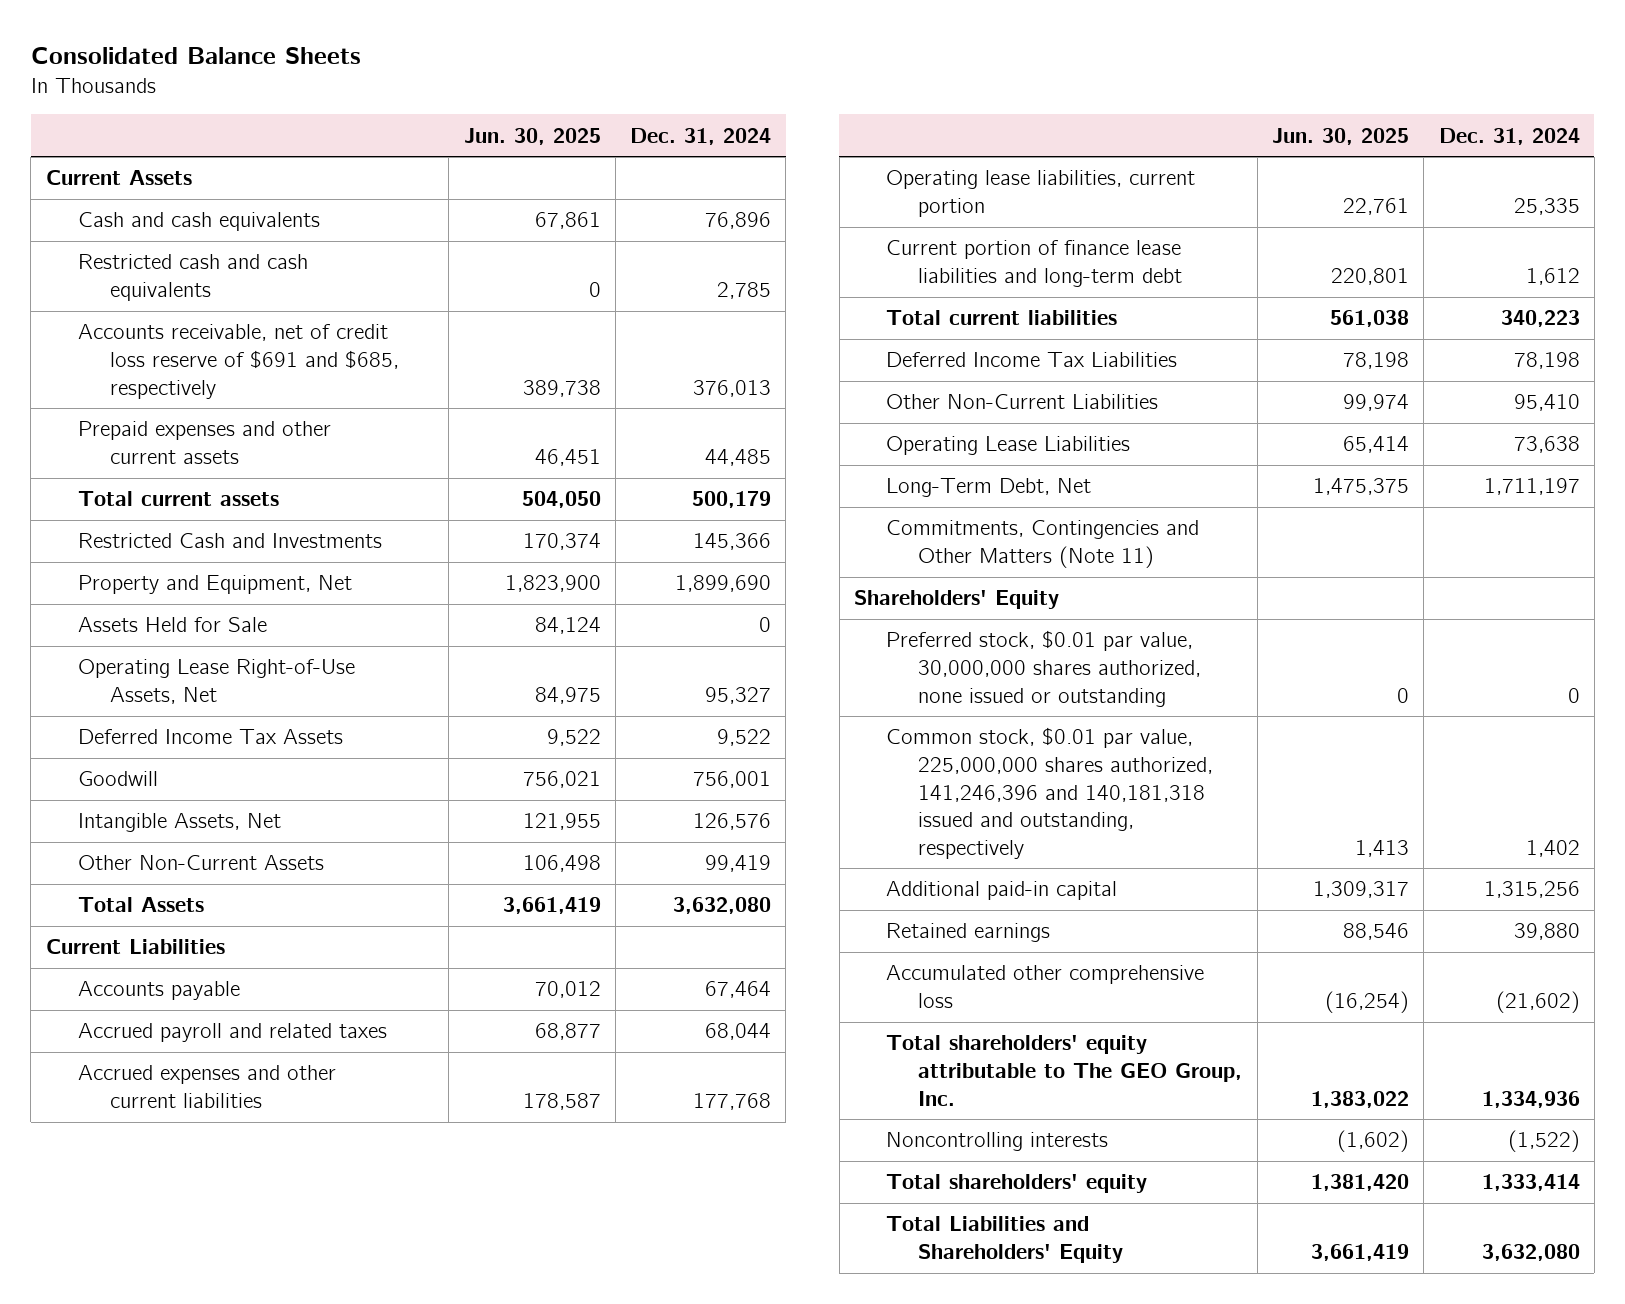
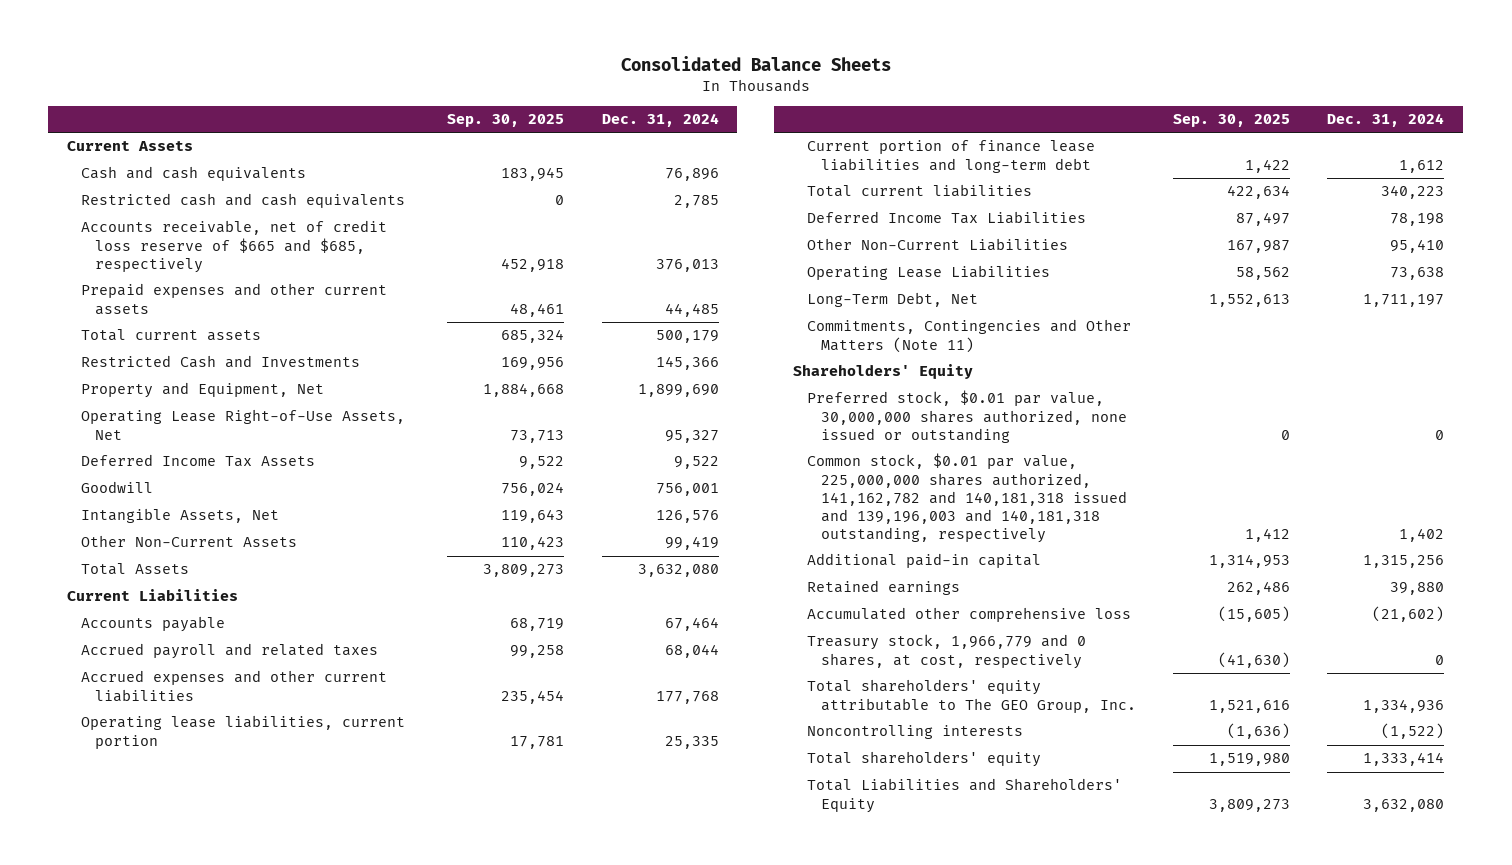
[463,127,601,145] Jun. 30, 2025 -> none
none -> [447,114,565,128] Sep. 30, 2025
[77,324,399,399] Accounts receivable, net of credit loss reserve of $691 and $685, respectively -> [81,220,388,273] Accounts receivable, net of credit loss reserve of $665 and $685, respectively
[77,617,267,633] Assets Held for Sale -> none
[886,727,1214,859] Common stock, $0.01 par value, 225,000,000 shares authorized, 141,246,396 and 140,181,318 issued and outstanding, respectively -> [806,453,1127,544] Common stock, $0.01 par value, 225,000,000 shares authorized, 141,162,782 and 140,181,318 issued and 139,196,003 and 140,181,318 outstanding, respectively
none -> [806,634,1086,669] Treasury stock, 1,966,779 and 0 shares, at cost, respectively

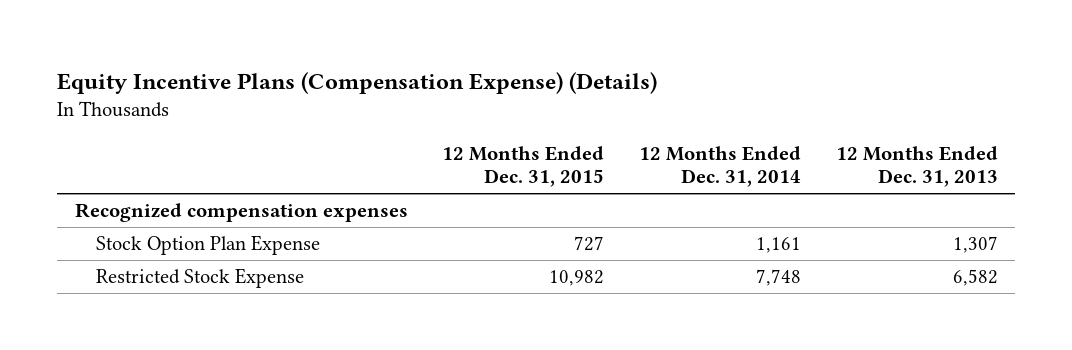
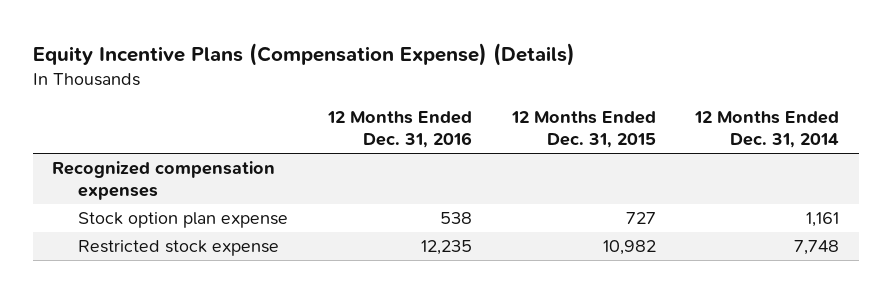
[835,145,998,188] 12 Months Ended Dec. 31, 2013 -> none
none -> [326,111,472,149] 12 Months Ended Dec. 31, 2016
[96,235,321,256] Stock Option Plan Expense -> [78,212,289,229] Stock option plan expense
[96,268,305,289] Restricted Stock Expense -> [78,240,280,257] Restricted stock expense

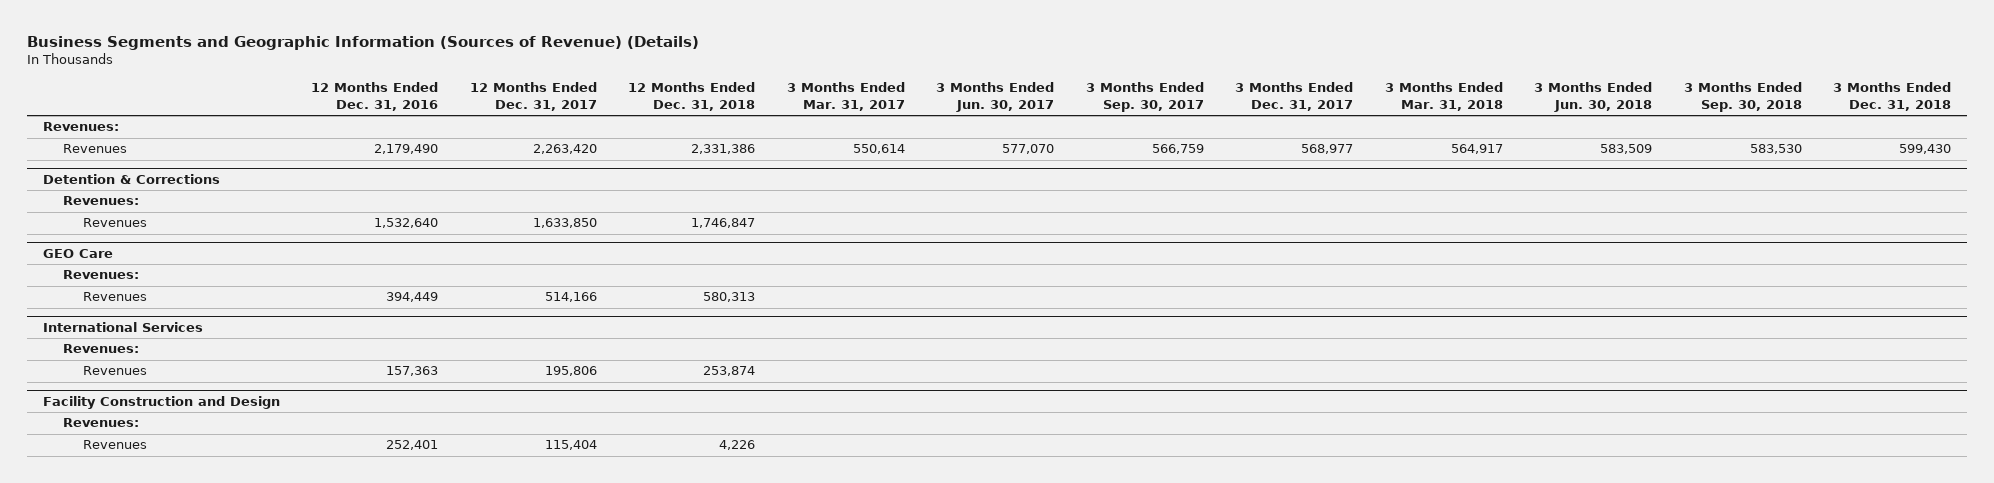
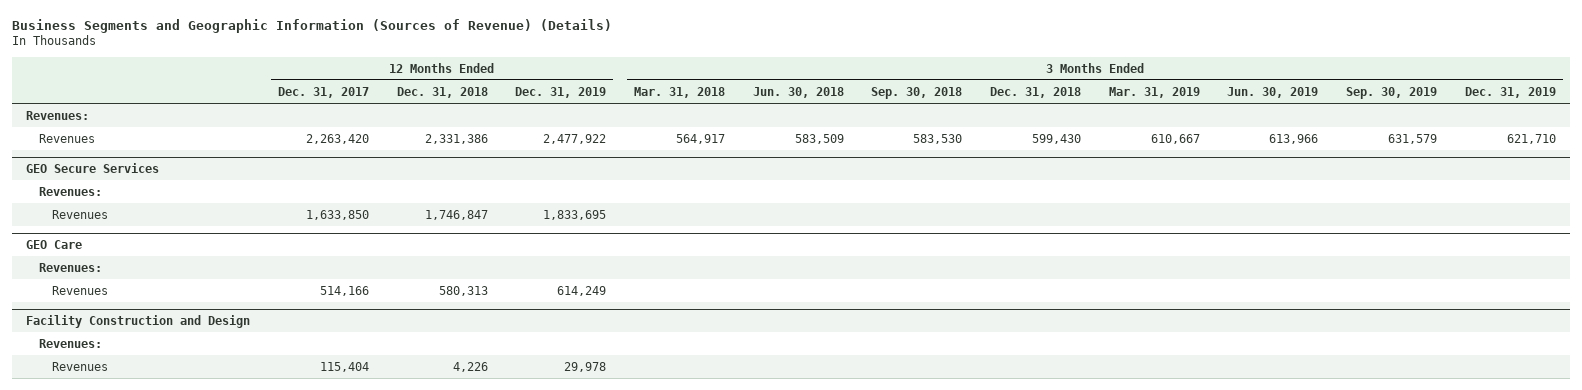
[311,82,439,112] 12 Months Ended Dec. 31, 2016 -> none
[786,82,905,112] 3 Months Ended Mar. 31, 2017 -> none
[936,82,1055,113] 3 Months Ended Jun. 30, 2017 -> none
[1085,82,1204,113] 3 Months Ended Sep. 30, 2017 -> none
[1235,82,1354,112] 3 Months Ended Dec. 31, 2017 -> none
none -> [515,86,607,98] Dec. 31, 2019
none -> [1108,86,1200,98] Mar. 31, 2019
none -> [1227,86,1319,98] Jun. 30, 2019
none -> [1346,86,1438,99] Sep. 30, 2019
none -> [1464,86,1556,98] Dec. 31, 2019
[42,173,220,184] Detention & Corrections -> none
none -> [26,163,160,174] GEO Secure Services
[42,321,203,332] International Services -> none
[62,344,139,354] Revenues: -> none
[83,366,148,376] Revenues -> none

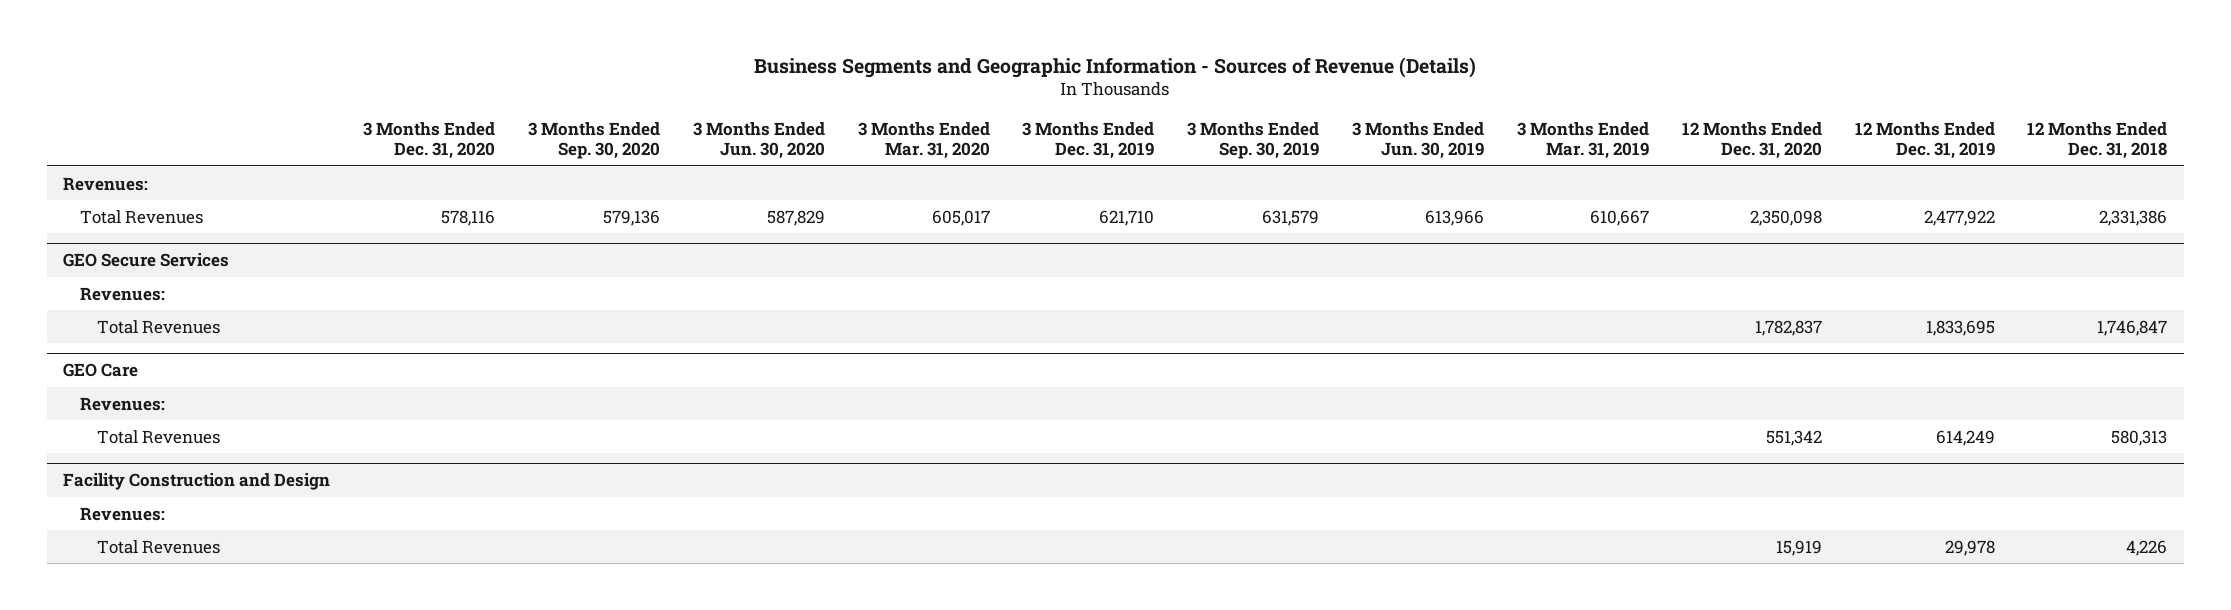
[12,19,613,34] Business Segments and Geographic Information (Sources of Revenue) (Details) -> [754,56,1477,78] Business Segments and Geographic Information - Sources of Revenue (Details)
[277,86,369,98] Dec. 31, 2017 -> none
[633,86,725,98] Mar. 31, 2018 -> none
[752,86,844,98] Jun. 30, 2018 -> none
[871,86,963,99] Sep. 30, 2018 -> none
[989,86,1081,98] Dec. 31, 2018 -> none
none -> [363,121,496,160] 3 Months Ended Dec. 31, 2020
none -> [527,121,660,160] 3 Months Ended Sep. 30, 2020
none -> [692,121,825,160] 3 Months Ended Jun. 30, 2020
none -> [857,121,990,160] 3 Months Ended Mar. 31, 2020
none -> [1681,121,1822,160] 12 Months Ended Dec. 31, 2020
[39,133,96,143] Revenues -> [80,209,204,224] Total Revenues
[51,209,108,219] Revenues -> [96,319,220,334] Total Revenues
[51,285,108,295] Revenues -> [96,429,220,444] Total Revenues
[51,361,108,371] Revenues -> [96,539,220,554] Total Revenues

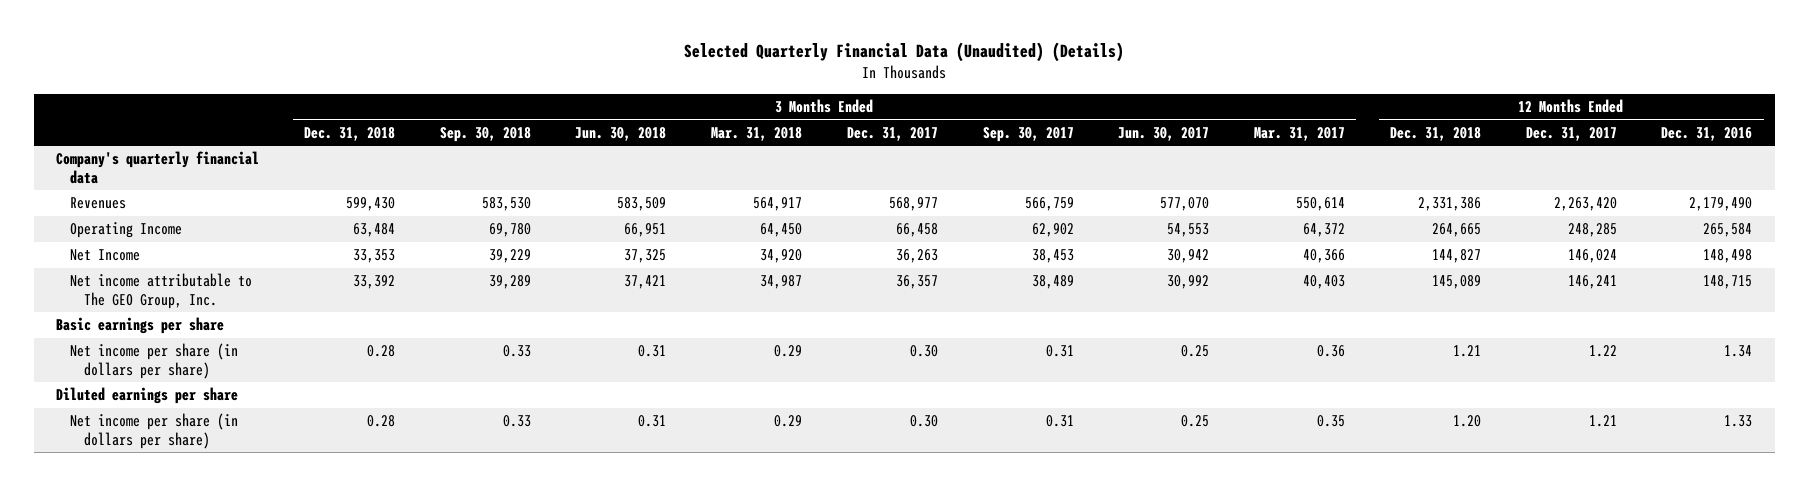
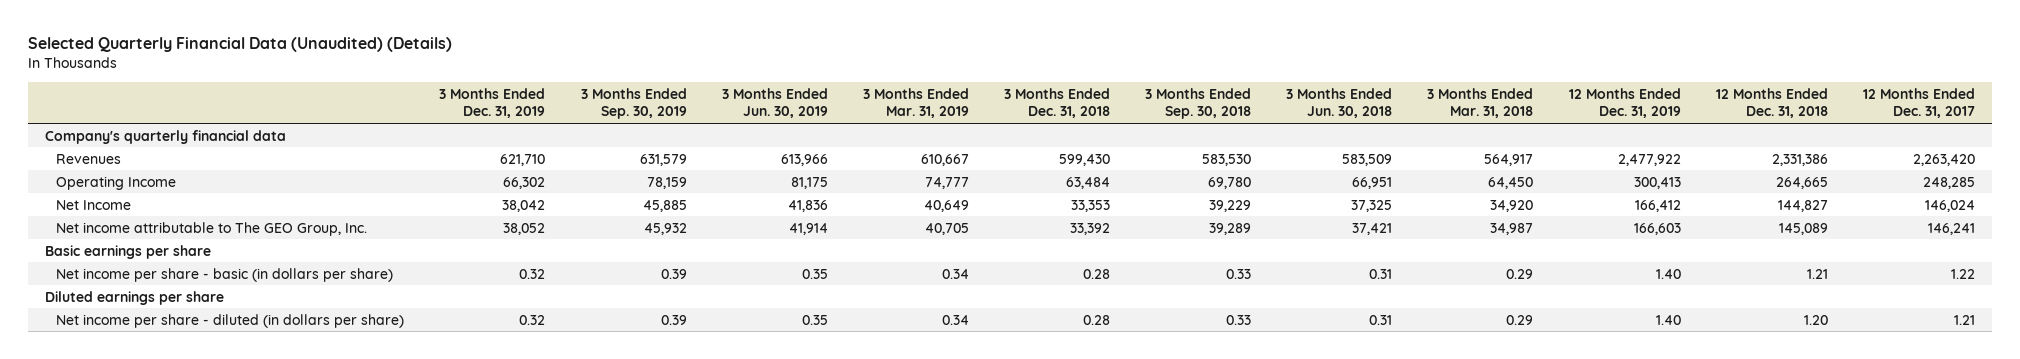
[846,126,938,141] Dec. 31, 2017 -> none
[982,126,1074,142] Sep. 30, 2017 -> none
[1118,126,1210,141] Jun. 30, 2017 -> none
[1254,126,1346,141] Mar. 31, 2017 -> none
[1661,126,1753,141] Dec. 31, 2016 -> none
none -> [439,87,546,119] 3 Months Ended Dec. 31, 2019
none -> [580,87,687,120] 3 Months Ended Sep. 30, 2019
none -> [721,87,828,119] 3 Months Ended Jun. 30, 2019
none -> [862,87,969,119] 3 Months Ended Mar. 31, 2019
none -> [1568,87,1681,119] 12 Months Ended Dec. 31, 2019
[70,343,239,379] Net income per share (in dollars per share) -> [56,267,394,282] Net income per share - basic (in dollars per share)
[70,413,239,449] Net income per share (in dollars per share) -> [56,313,405,328] Net income per share - diluted (in dollars per share)

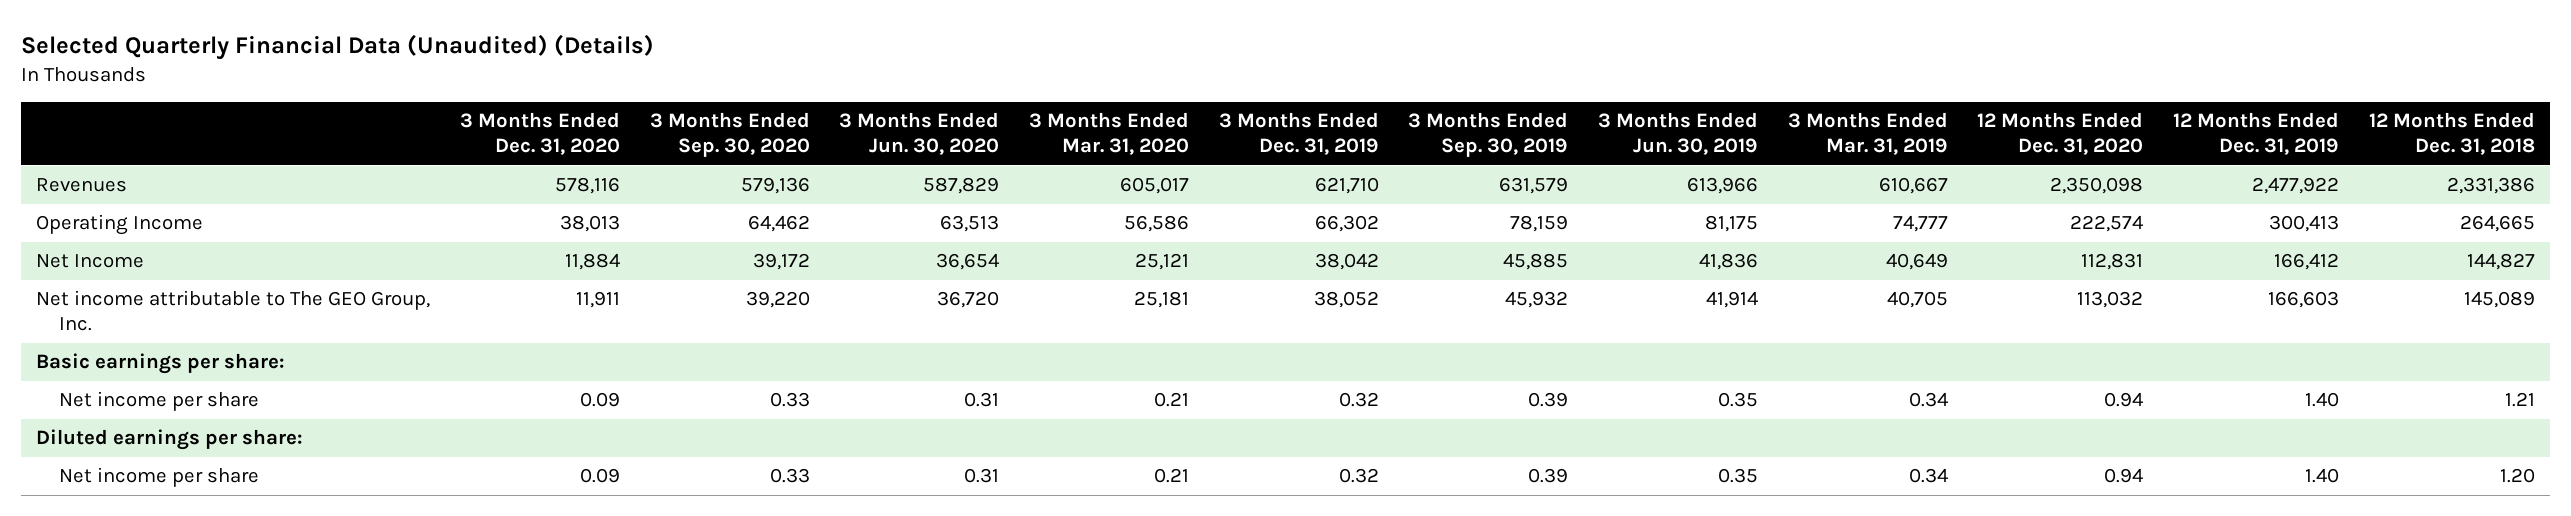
[1003,87,1110,119] 3 Months Ended Dec. 31, 2018 -> none
[1145,87,1252,120] 3 Months Ended Sep. 30, 2018 -> none
[1286,87,1393,119] 3 Months Ended Jun. 30, 2018 -> none
[1427,87,1534,119] 3 Months Ended Mar. 31, 2018 -> none
[1862,87,1975,119] 12 Months Ended Dec. 31, 2017 -> none
none -> [459,112,620,156] 3 Months Ended Dec. 31, 2020
none -> [649,112,810,158] 3 Months Ended Sep. 30, 2020
none -> [839,112,1000,156] 3 Months Ended Jun. 30, 2020
none -> [1028,112,1189,156] 3 Months Ended Mar. 31, 2020
none -> [1977,112,2144,156] 12 Months Ended Dec. 31, 2020
[45,129,287,144] Company's quarterly financial data -> none
[45,244,212,259] Basic earnings per share -> [36,353,286,375] Basic earnings per share:
[56,267,394,282] Net income per share - basic (in dollars per share) -> [59,391,260,412] Net income per share
[45,290,225,305] Diluted earnings per share -> [36,429,304,451] Diluted earnings per share:
[56,313,405,328] Net income per share - diluted (in dollars per share) -> [59,467,260,488] Net income per share

